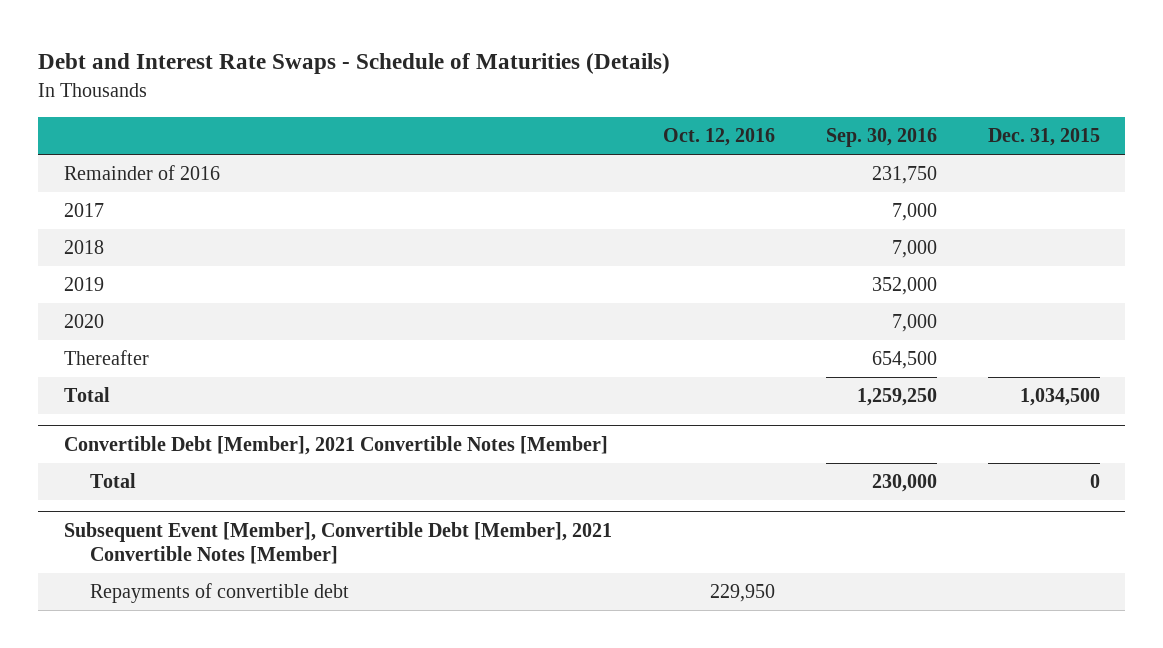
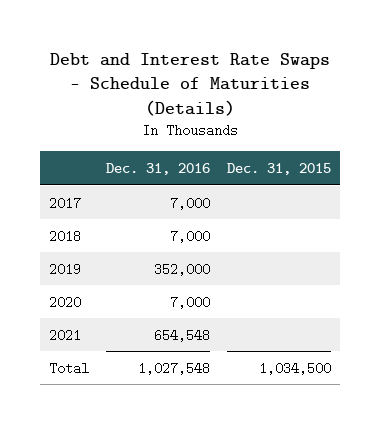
[662,127,775,146] Oct. 12, 2016 -> none
[825,127,937,147] Sep. 30, 2016 -> none
none -> [105,162,210,175] Dec. 31, 2016
[63,165,220,181] Remainder of 2016 -> none
[63,350,149,366] Thereafter -> none
none -> [48,328,81,342] 2021
[63,436,608,456] Convertible Debt [Member], 2021 Convertible Notes [Member] -> none
[89,473,136,489] Total -> none
[63,522,612,565] Subsequent Event [Member], Convertible Debt [Member], 2021 Convertible Notes [Member] -> none
[89,583,349,604] Repayments of convertible debt -> none

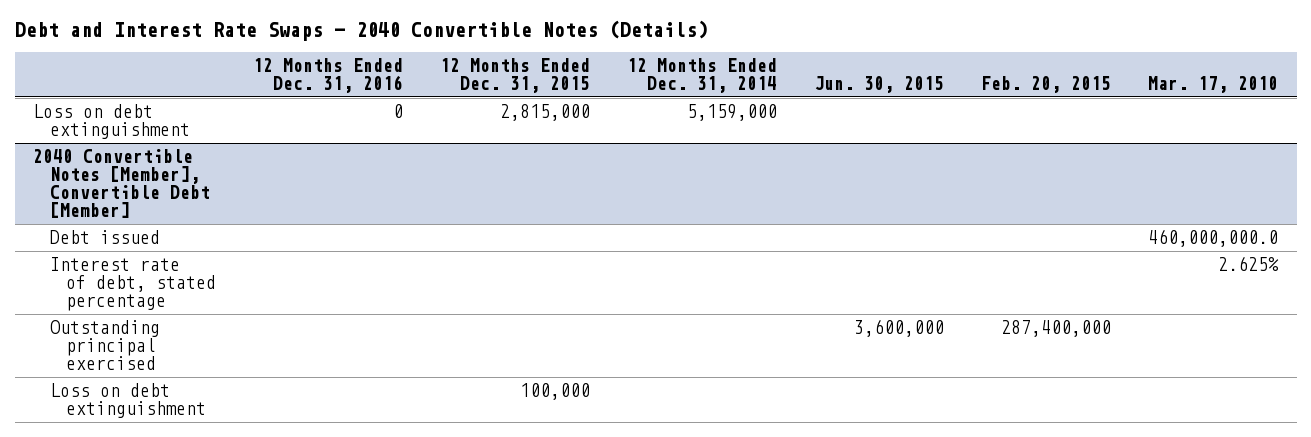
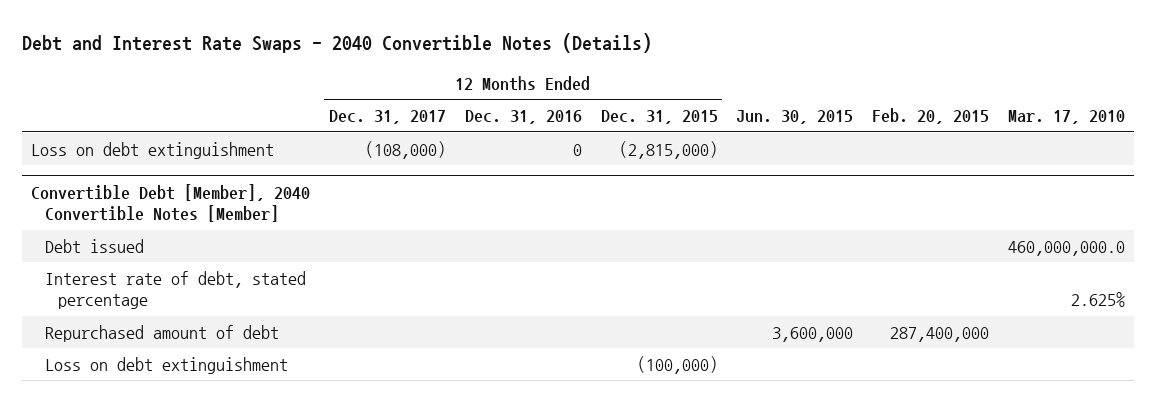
[627,57,778,93] 12 Months Ended Dec. 31, 2014 -> none
none -> [329,110,447,125] Dec. 31, 2017
[500,104,591,122] 2,815,000 -> [618,140,718,159] (2,815,000)
[33,149,210,219] 2040 Convertible Notes [Member], Convertible Debt [Member] -> [31,183,311,222] Convertible Debt [Member], 2040 Convertible Notes [Member]
[49,320,160,371] Outstanding principal exercised -> [44,324,279,342] Repurchased amount of debt
[520,383,591,401] 100,000 -> [636,355,718,374] (100,000)

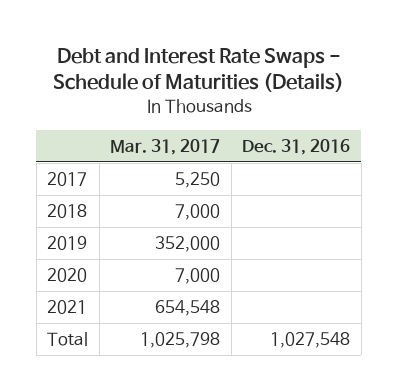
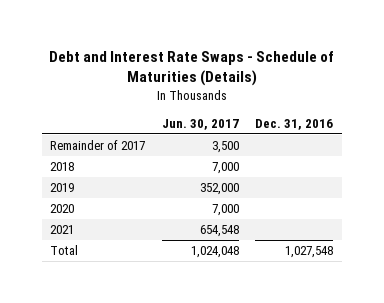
[110,138,221,155] Mar. 31, 2017 -> none
none -> [161,118,239,130] Jun. 30, 2017
[47,172,88,187] 2017 -> [50,140,146,151] Remainder of 2017

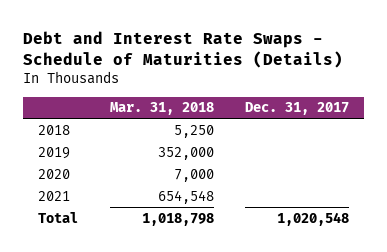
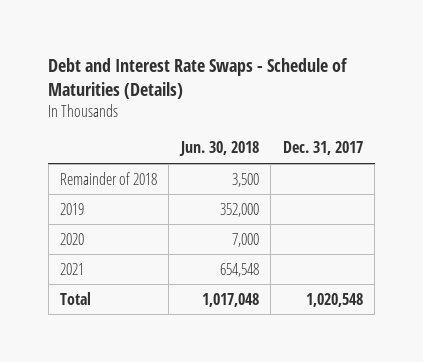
[109,102,214,116] Mar. 31, 2018 -> none
none -> [178,141,259,157] Jun. 30, 2018
[38,124,71,135] 2018 -> [59,171,157,185] Remainder of 2018

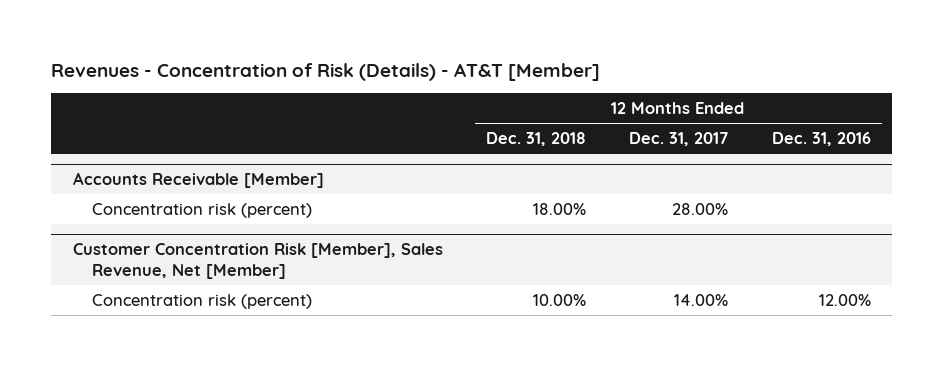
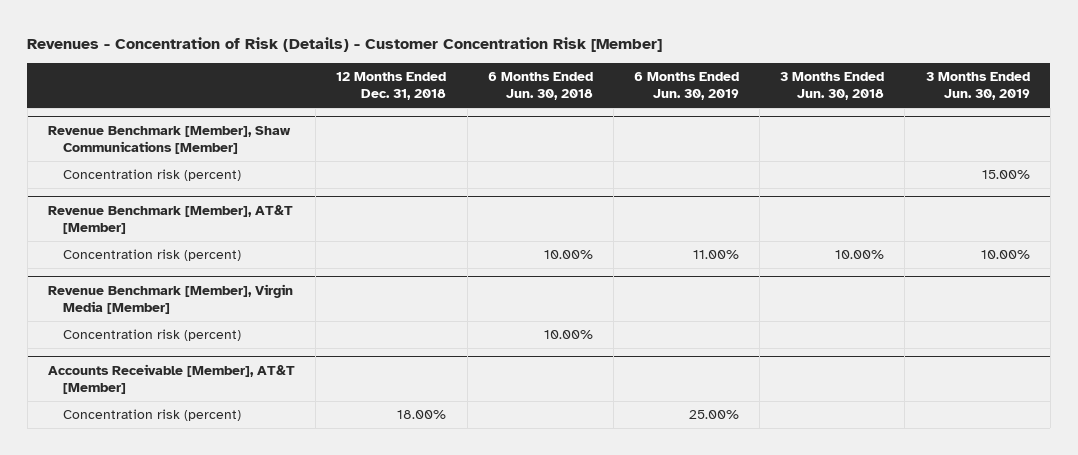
[51,62,601,81] Revenues - Concentration of Risk (Details) - AT&T [Member] -> [27,37,663,53] Revenues - Concentration of Risk (Details) - Customer Concentration Risk [Member]
[629,132,729,147] Dec. 31, 2017 -> none
[771,132,871,147] Dec. 31, 2016 -> none
none -> [487,72,593,101] 6 Months Ended Jun. 30, 2018
none -> [634,72,740,101] 6 Months Ended Jun. 30, 2019
none -> [780,72,885,101] 3 Months Ended Jun. 30, 2018
none -> [925,72,1030,101] 3 Months Ended Jun. 30, 2019
none -> [48,125,292,154] Revenue Benchmark [Member], Shaw Communications [Member]
none -> [63,169,242,182] Concentration risk (percent)
none -> [48,204,294,234] Revenue Benchmark [Member], AT&T [Member]
none -> [63,249,242,262] Concentration risk (percent)
none -> [48,283,294,314] Revenue Benchmark [Member], Virgin Media [Member]
none -> [63,329,242,342] Concentration risk (percent)
[72,172,324,189] Accounts Receivable [Member] -> [48,363,296,394] Accounts Receivable [Member], AT&T [Member]
[72,243,443,279] Customer Concentration Risk [Member], Sales Revenue, Net [Member] -> none
[92,293,313,309] Concentration risk (percent) -> none

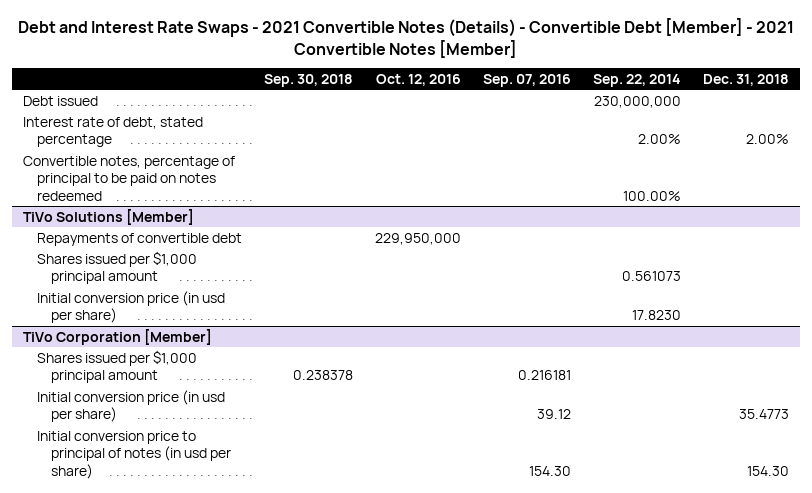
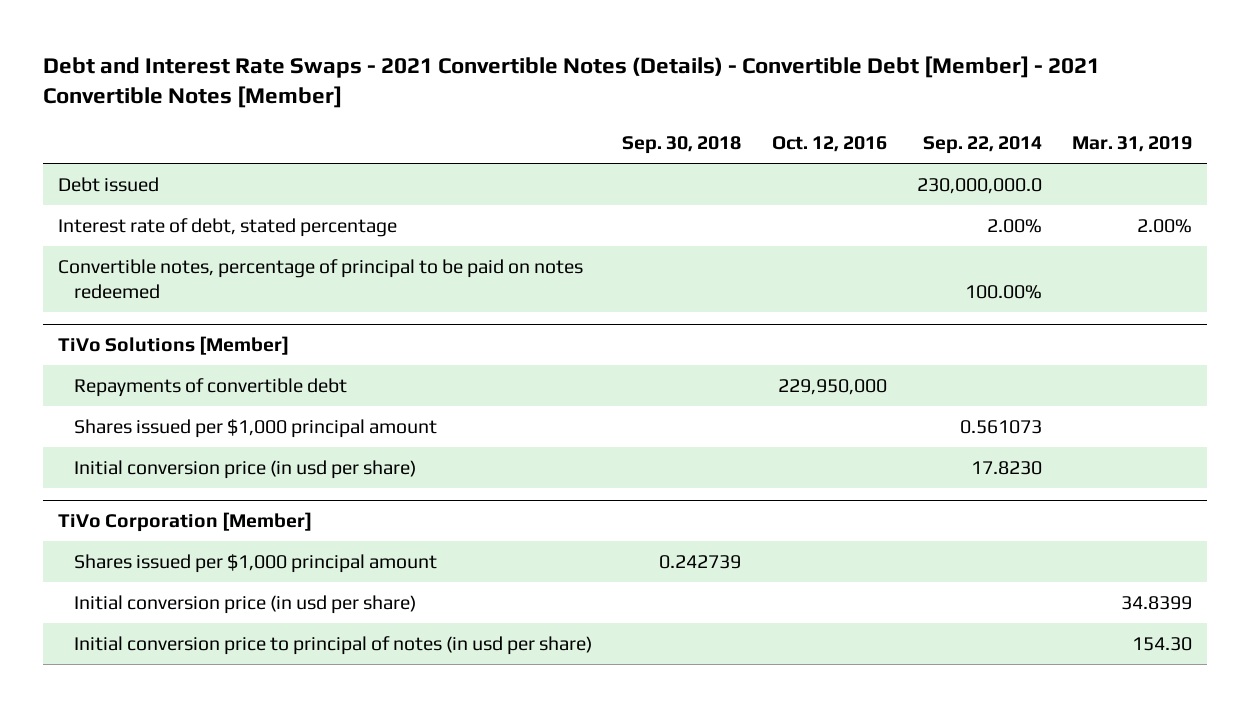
[483,73,572,87] Sep. 07, 2016 -> none
[703,73,790,86] Dec. 31, 2018 -> none
none -> [1071,136,1192,153] Mar. 31, 2019
[594,95,682,108] 230,000,000 -> [916,177,1042,194] 230,000,000.0
[292,370,353,381] 0.238378 -> [659,554,742,569] 0.242739

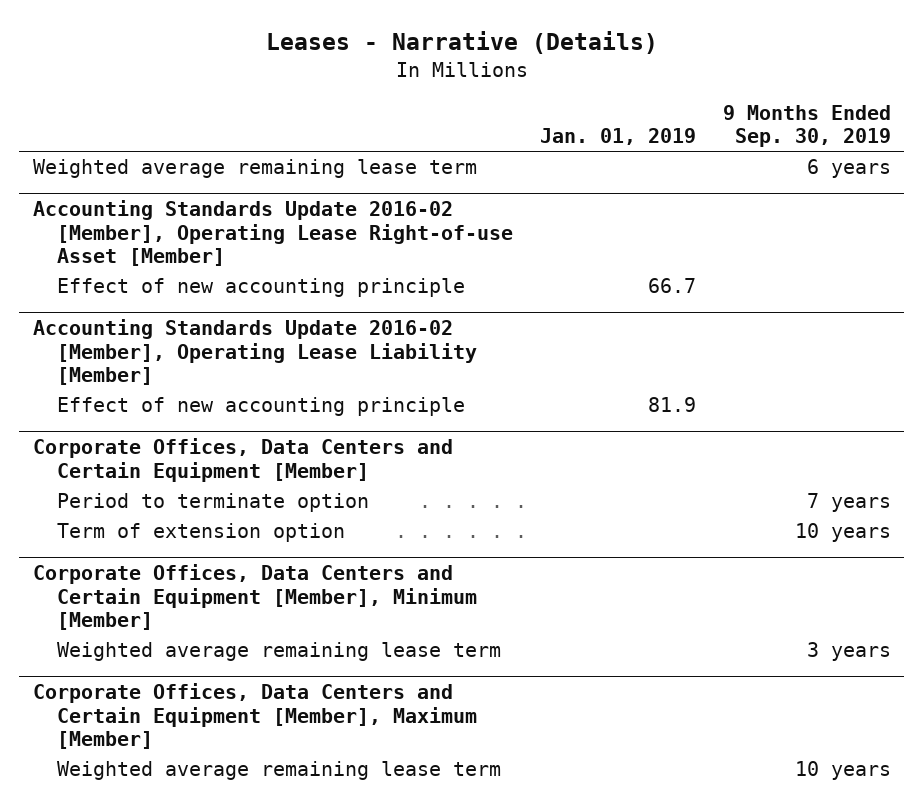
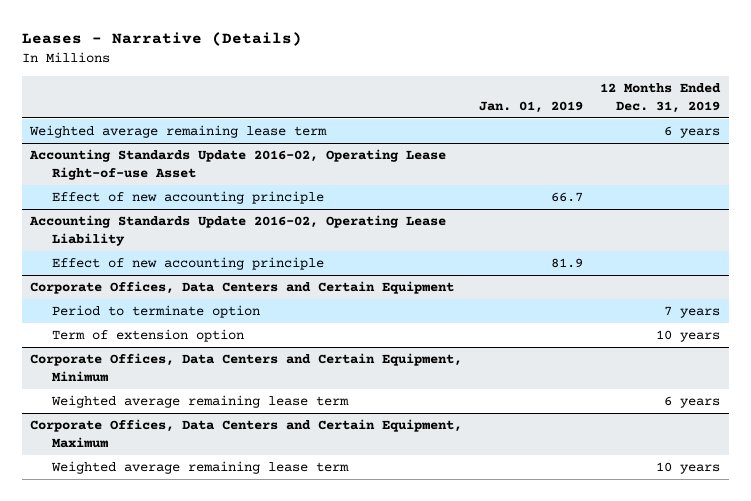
[722,104,891,148] 9 Months Ended Sep. 30, 2019 -> none
none -> [600,83,722,113] 12 Months Ended Dec. 31, 2019
[32,200,514,267] Accounting Standards Update 2016-02 [Member], Operating Lease Right-of-use Asset [Member] -> [29,149,447,180] Accounting Standards Update 2016-02, Operating Lease Right-of-use Asset
[32,319,478,386] Accounting Standards Update 2016-02 [Member], Operating Lease Liability [Member] -> [29,215,447,246] Accounting Standards Update 2016-02, Operating Lease Liability
[32,438,453,482] Corporate Offices, Data Centers and Certain Equipment [Member] -> [30,281,455,295] Corporate Offices, Data Centers and Certain Equipment
[32,564,478,631] Corporate Offices, Data Centers and Certain Equipment [Member], Minimum [Member] -> [30,353,463,382] Corporate Offices, Data Centers and Certain Equipment, Minimum
[32,683,478,750] Corporate Offices, Data Centers and Certain Equipment [Member], Maximum [Member] -> [30,419,463,448] Corporate Offices, Data Centers and Certain Equipment, Maximum

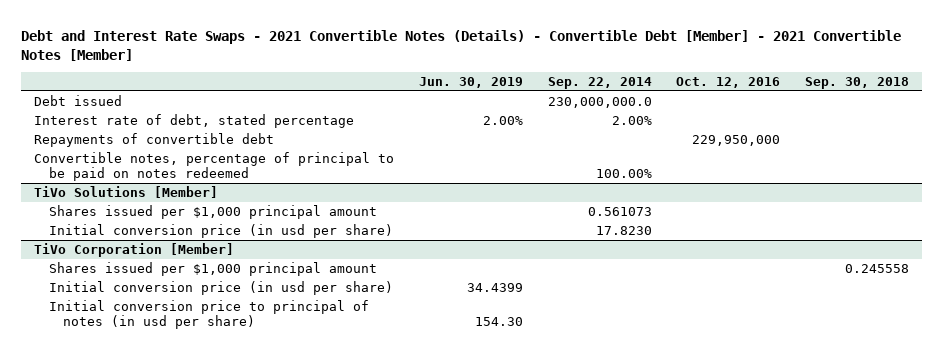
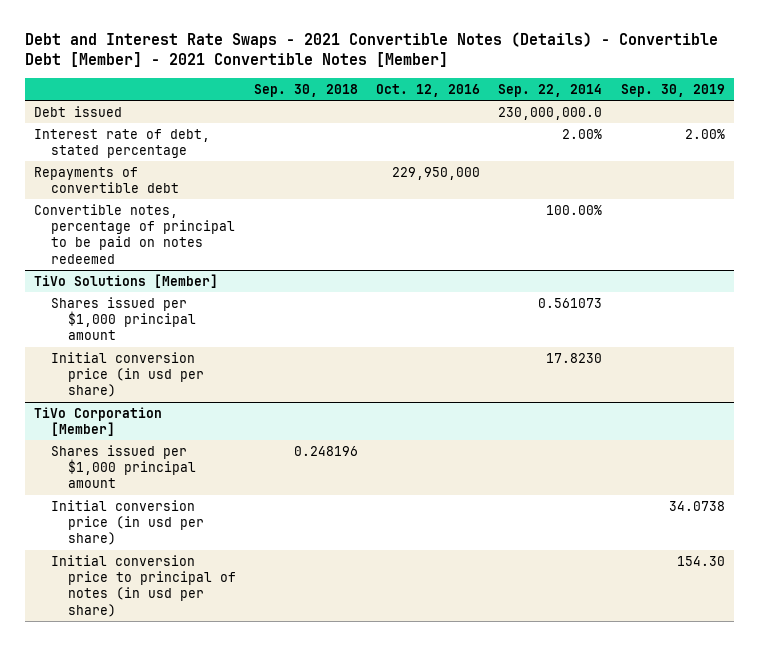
[418,77,523,89] Jun. 30, 2019 -> none
none -> [620,84,725,98] Sep. 30, 2019
[845,263,910,273] 0.245558 -> [293,445,358,456] 0.248196

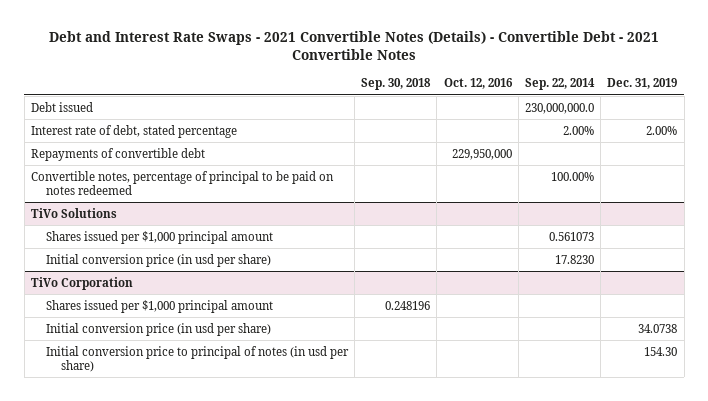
[24,32,718,68] Debt and Interest Rate Swaps - 2021 Convertible Notes (Details) - Convertible Debt [Member] - 2021 Convertible Notes [Member] -> [49,31,660,61] Debt and Interest Rate Swaps - 2021 Convertible Notes (Details) - Convertible Debt - 2021 Convertible Notes
[620,84,725,98] Sep. 30, 2019 -> none
none -> [607,78,678,90] Dec. 31, 2019
[33,273,218,288] TiVo Solutions [Member] -> [30,207,117,218] TiVo Solutions
[33,406,162,437] TiVo Corporation [Member] -> [30,276,133,290] TiVo Corporation

